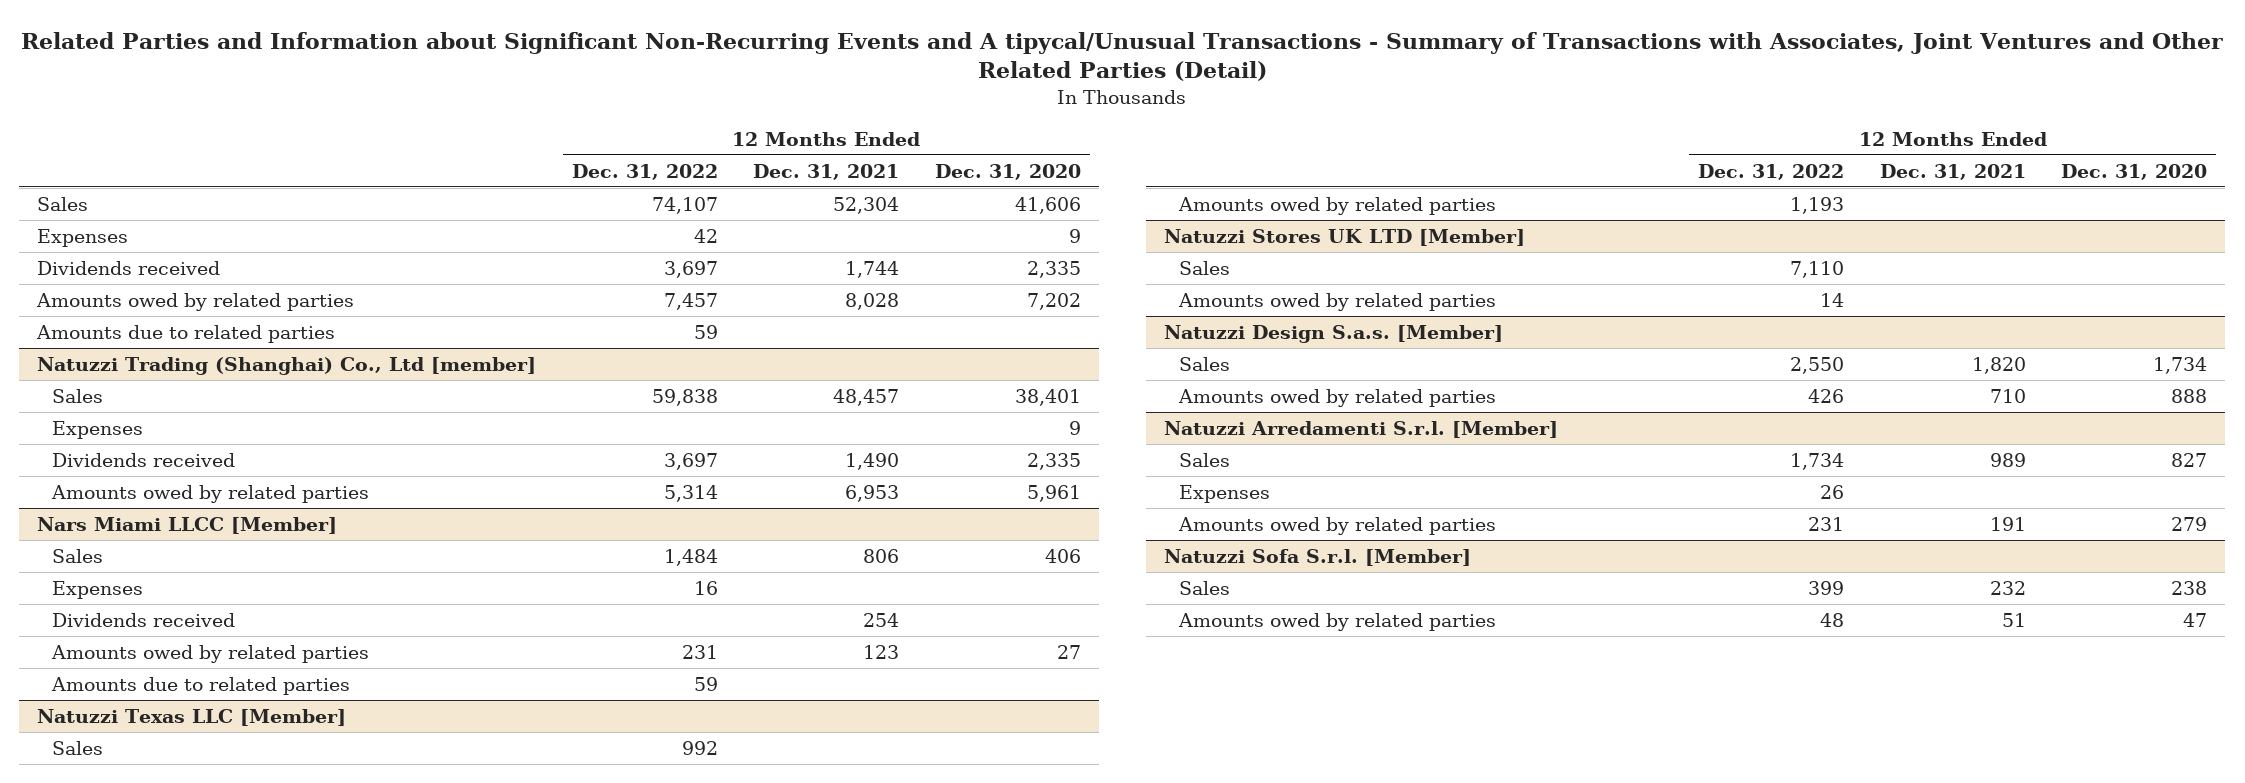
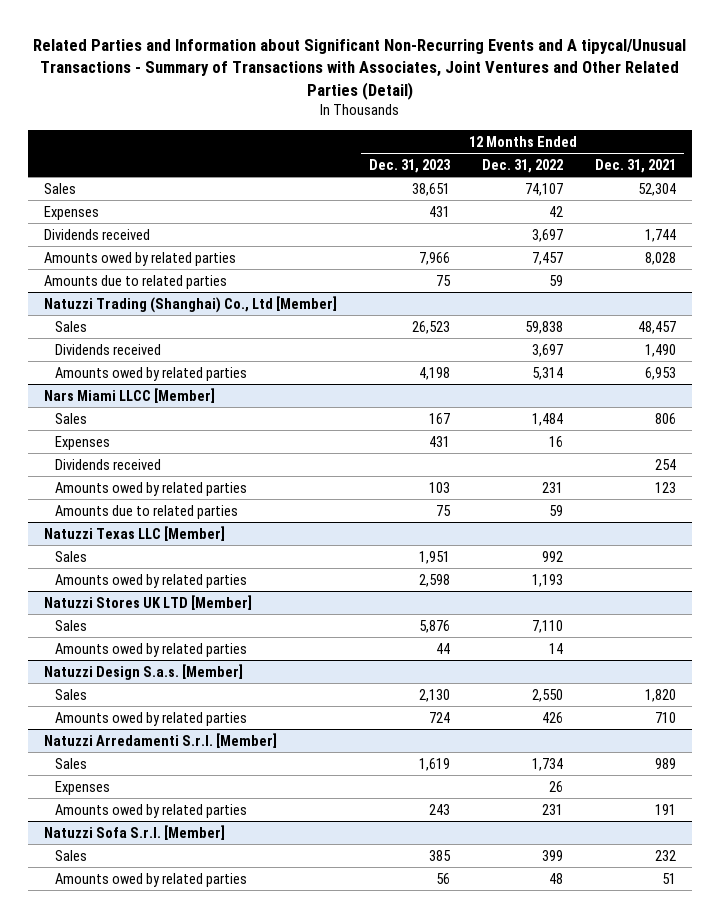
[934,163,1081,180] Dec. 31, 2020 -> none
none -> [369,158,452,173] Dec. 31, 2023
[37,356,537,375] Natuzzi Trading (Shanghai) Co., Ltd [member] -> [44,295,338,313] Natuzzi Trading (Shanghai) Co., Ltd [Member]
[52,420,144,439] Expenses -> none

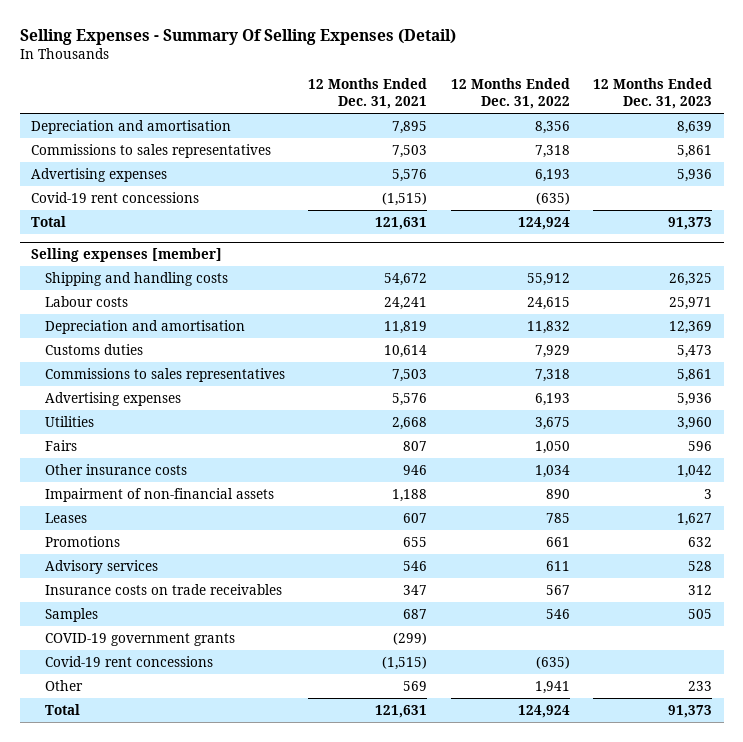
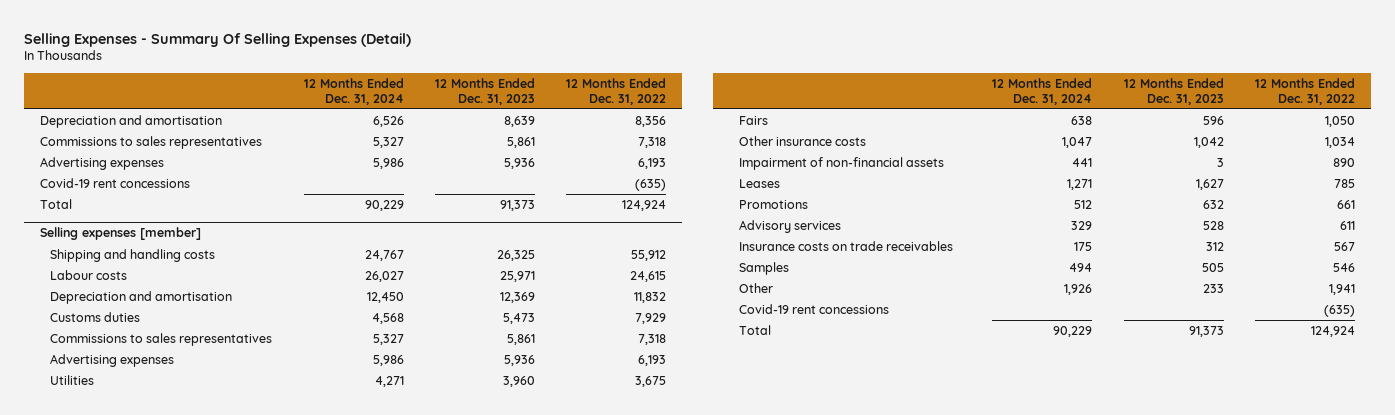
[308,78,428,110] 12 Months Ended Dec. 31, 2021 -> none
none -> [303,77,404,105] 12 Months Ended Dec. 31, 2024
[44,632,235,646] COVID-19 government grants -> none
[44,655,213,667] Covid-19 rent concessions -> [739,303,890,314] Covid-19 rent concessions

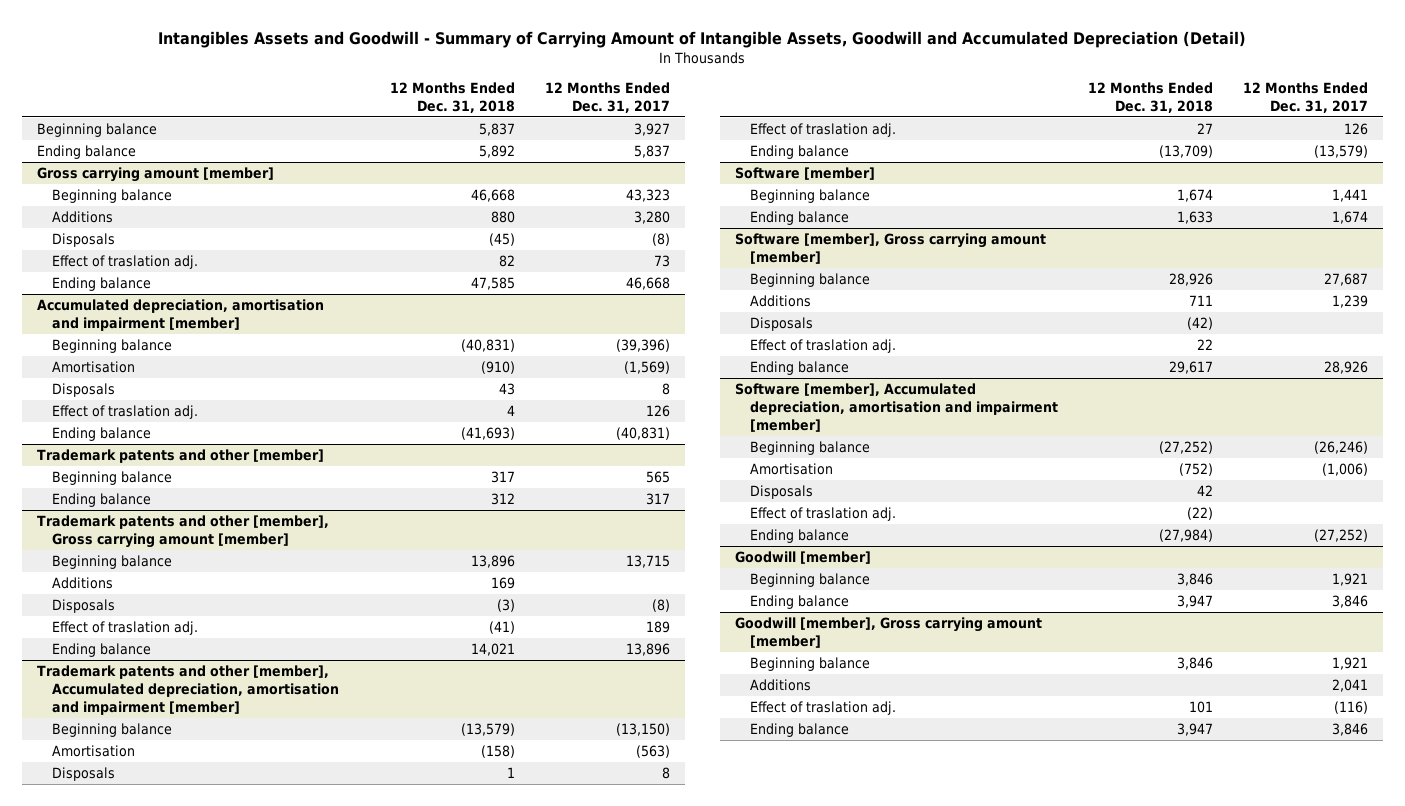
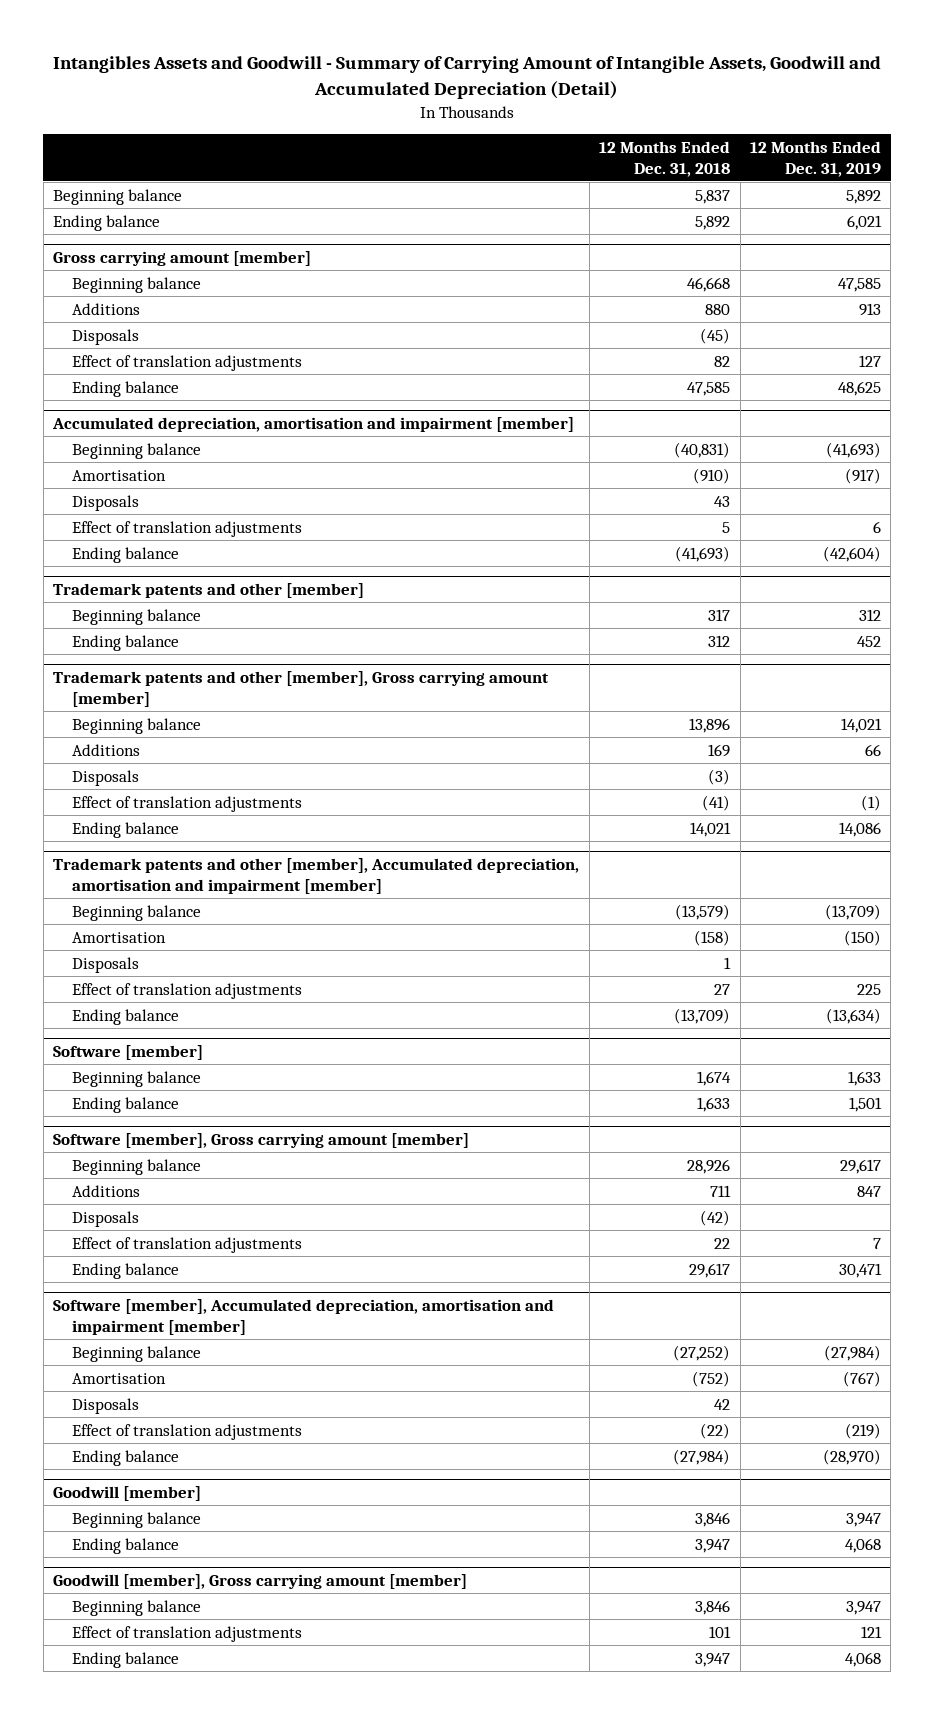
[544,81,670,113] 12 Months Ended Dec. 31, 2017 -> none
none -> [750,140,882,177] 12 Months Ended Dec. 31, 2019
[51,254,198,269] Effect of traslation adj. -> [71,354,302,371] Effect of translation adjustments
[51,404,198,419] Effect of traslation adj. -> [71,520,302,537] Effect of translation adjustments
[506,404,515,416] 4 -> [722,521,731,533] 5
[51,620,198,635] Effect of traslation adj. -> [71,795,302,812] Effect of translation adjustments
[749,122,896,137] Effect of traslation adj. -> [71,982,302,999] Effect of translation adjustments
[749,338,896,353] Effect of traslation adj. -> [71,1236,302,1253] Effect of translation adjustments
[749,506,896,521] Effect of traslation adj. -> [71,1423,302,1440] Effect of translation adjustments
[749,678,811,691] Additions -> none
[749,700,896,715] Effect of traslation adj. -> [71,1625,302,1642] Effect of translation adjustments

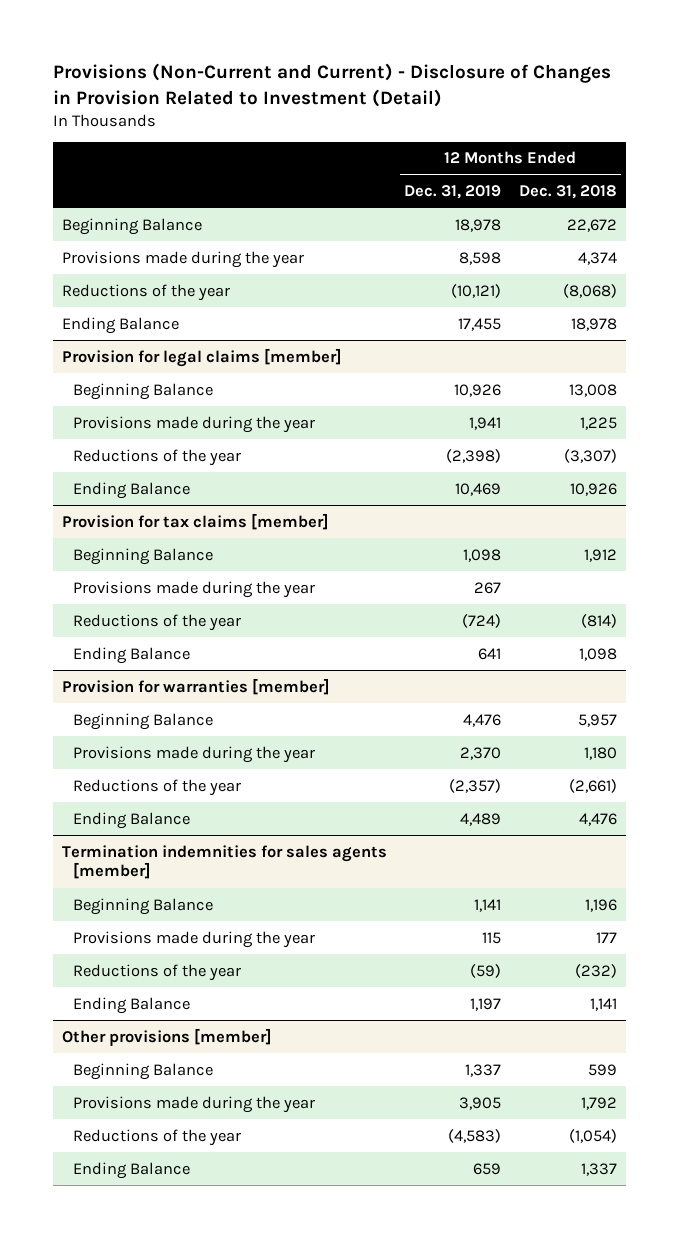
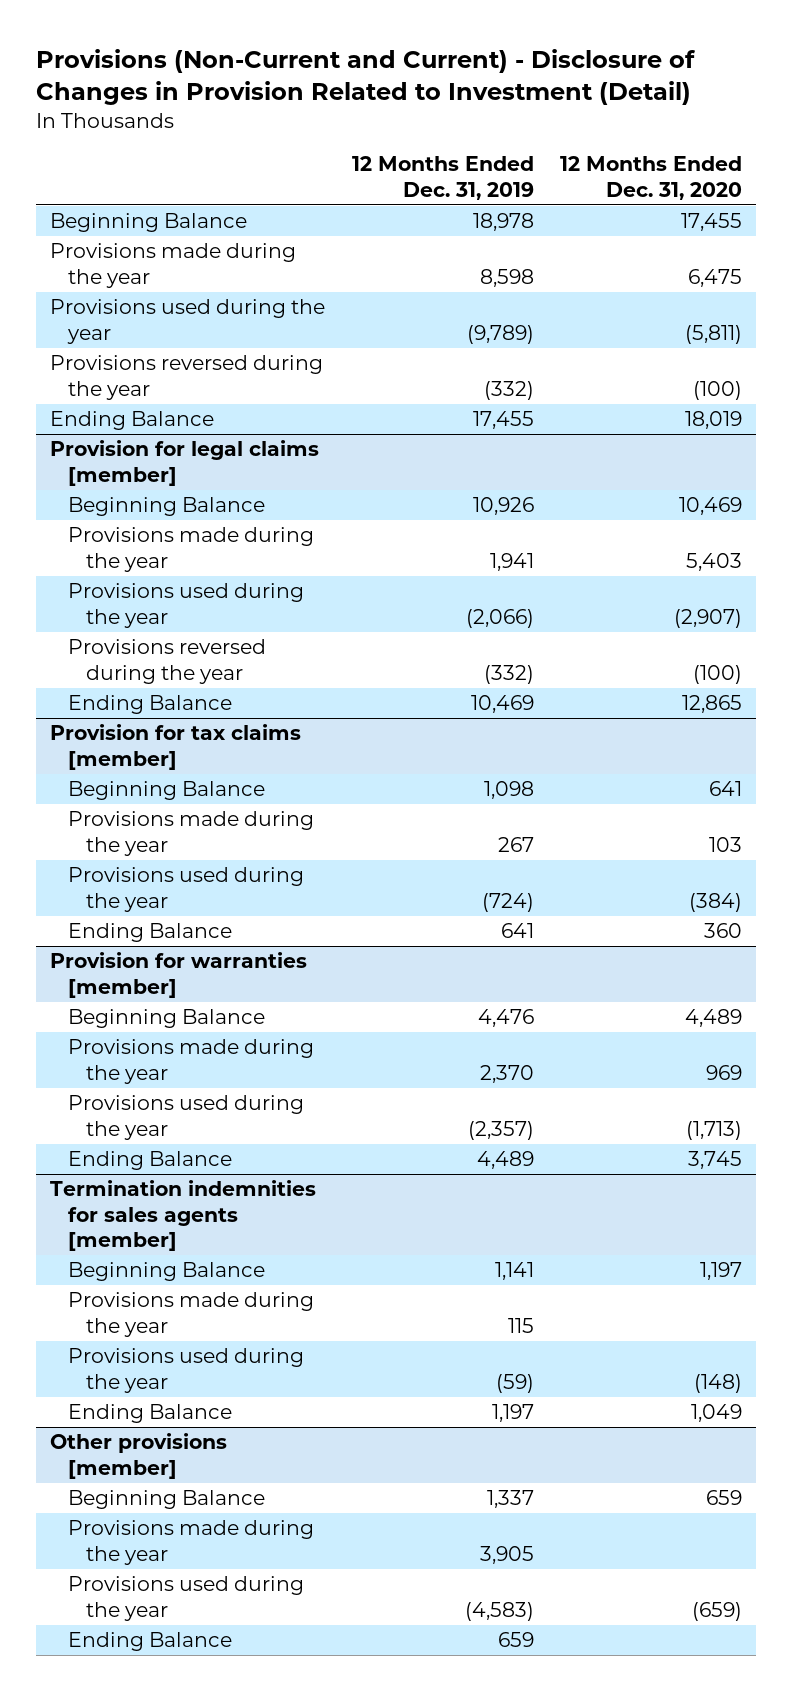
[518,185,617,200] Dec. 31, 2018 -> none
none -> [560,156,743,200] 12 Months Ended Dec. 31, 2020
[61,283,230,301] Reductions of the year -> none
none -> [49,299,325,344] Provisions used during the year
none -> [49,355,323,400] Provisions reversed during the year
[72,448,241,466] Reductions of the year -> none
none -> [68,583,305,628] Provisions used during the year
none -> [68,639,267,684] Provisions reversed during the year
[72,613,241,631] Reductions of the year -> [68,867,305,912] Provisions used during the year
[72,778,241,796] Reductions of the year -> [68,1095,305,1140] Provisions used during the year
[72,963,241,981] Reductions of the year -> none
none -> [68,1348,305,1393] Provisions used during the year
[72,1128,241,1146] Reductions of the year -> [68,1576,305,1621] Provisions used during the year

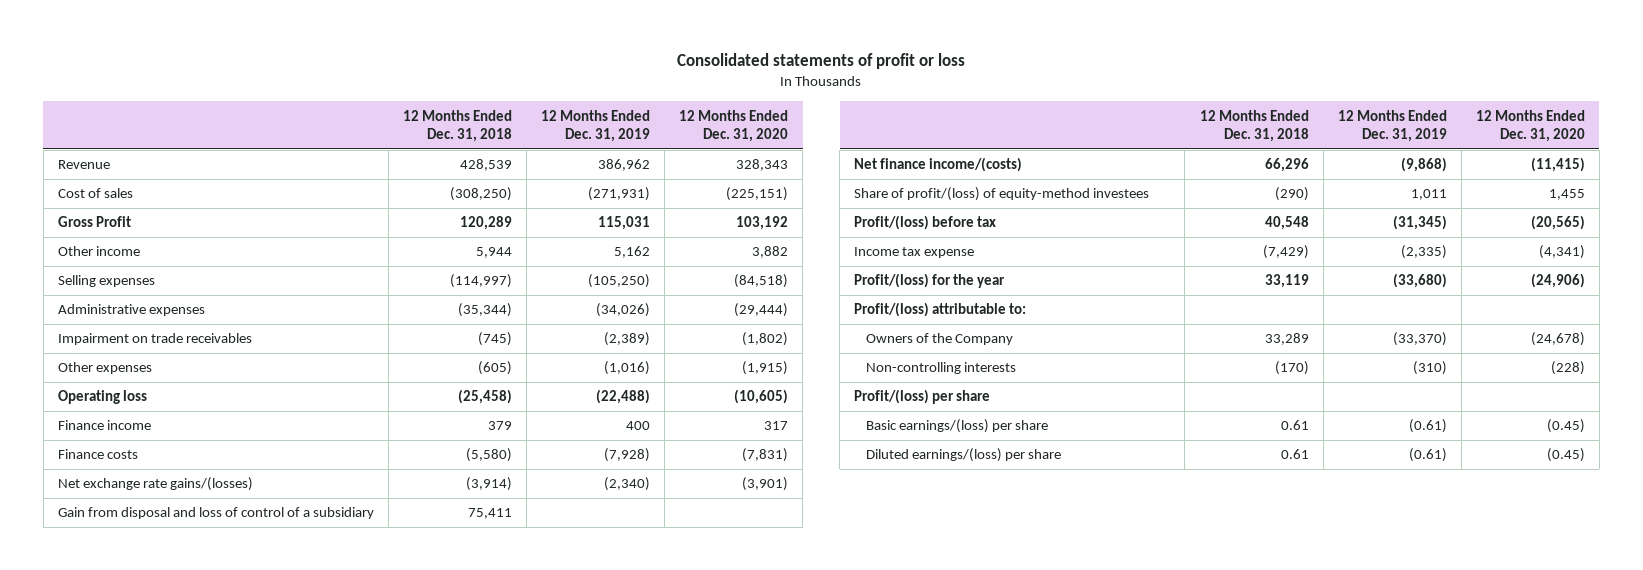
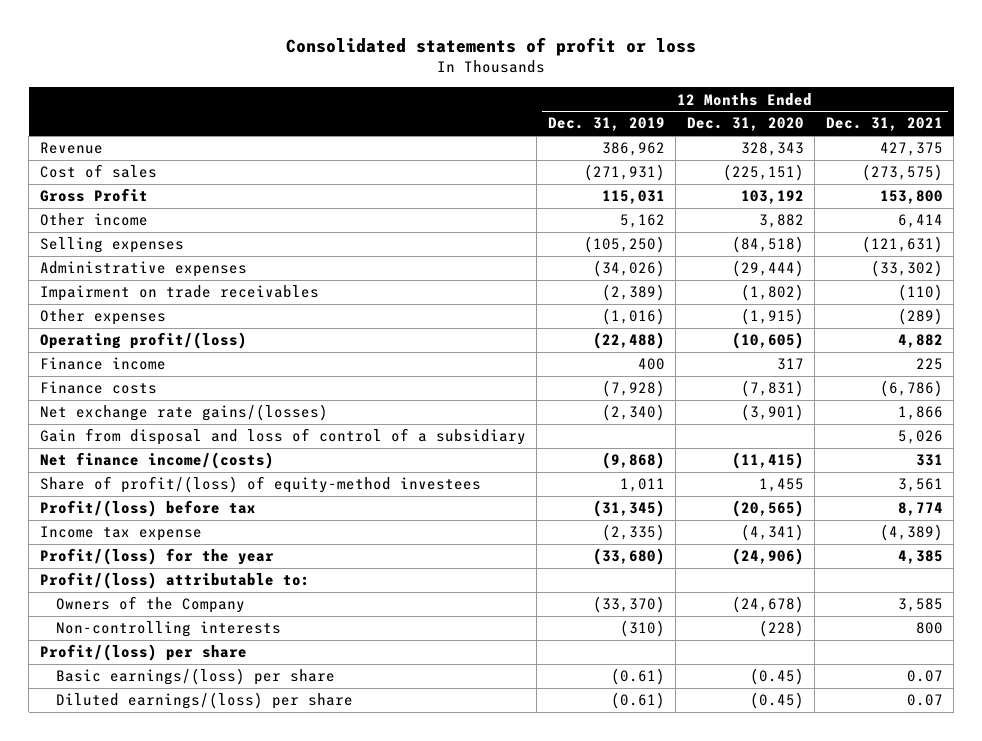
[402,109,512,142] 12 Months Ended Dec. 31, 2018 -> none
none -> [825,117,943,132] Dec. 31, 2021
[57,390,147,405] Operating loss -> [39,332,247,350] Operating profit/(loss)

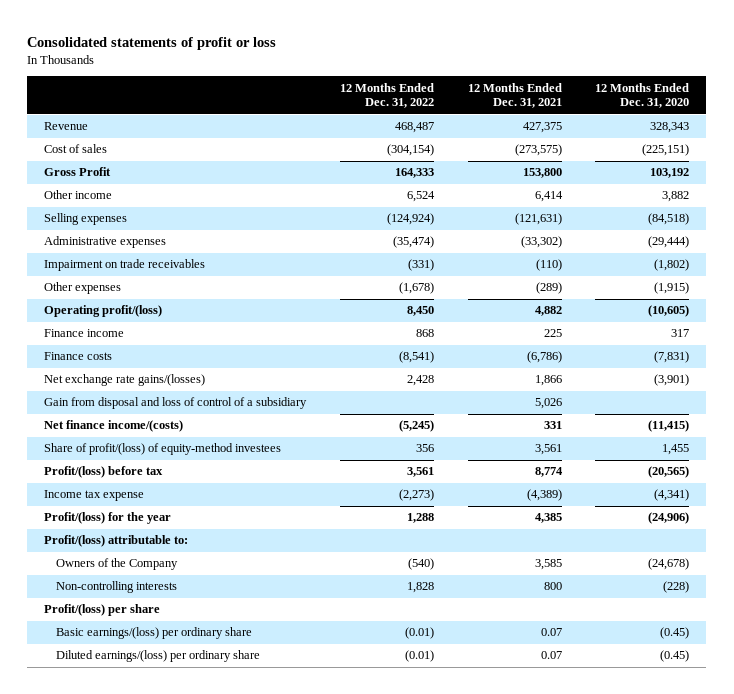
[547,117,665,132] Dec. 31, 2019 -> none
none -> [339,82,434,109] 12 Months Ended Dec. 31, 2022
[56,668,336,686] Basic earnings/(loss) per share -> [55,627,252,640] Basic earnings/(loss) per ordinary share
[56,692,354,710] Diluted earnings/(loss) per share -> [55,650,260,663] Diluted earnings/(loss) per ordinary share

